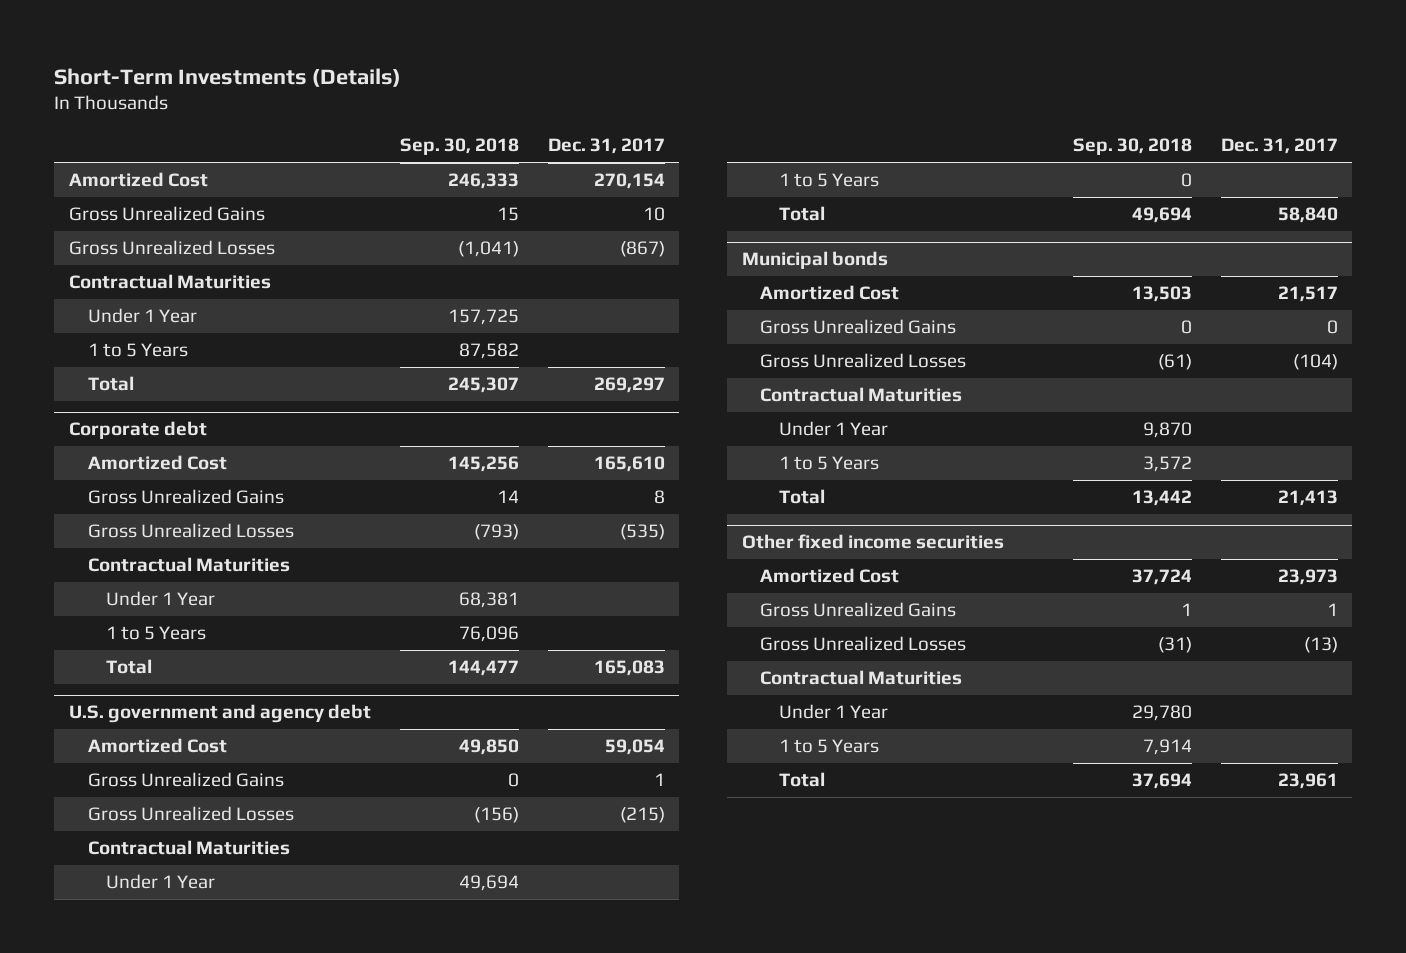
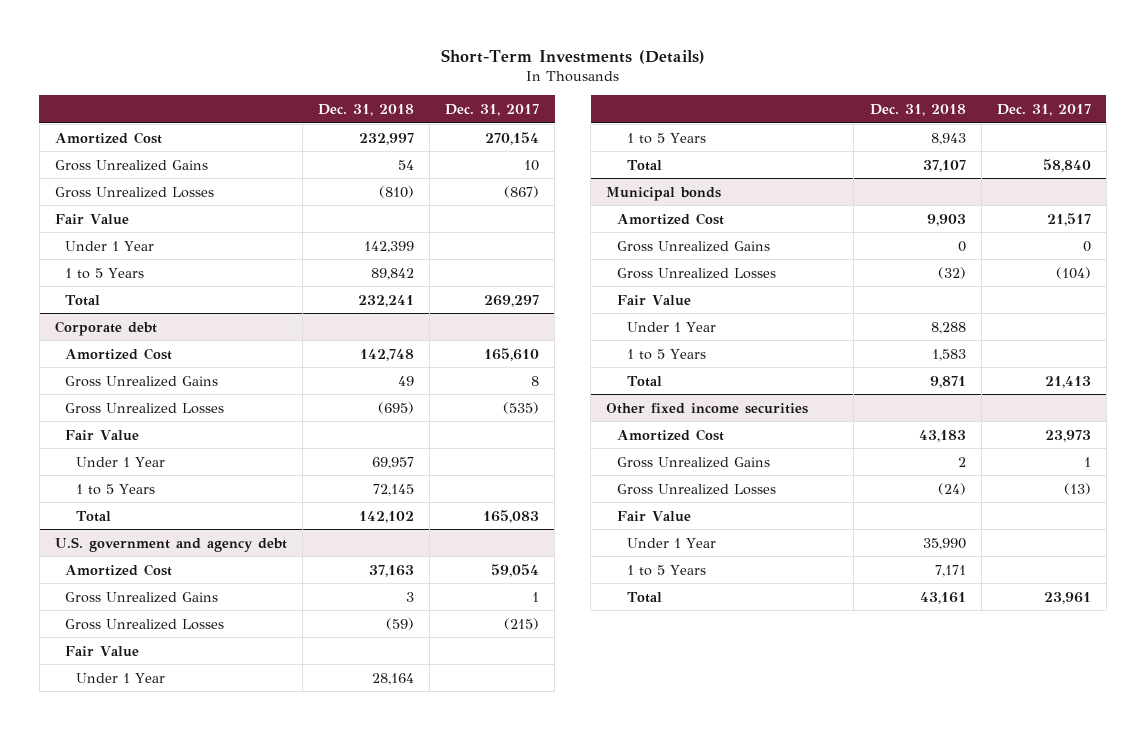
[399,138,519,156] Sep. 30, 2018 -> none
none -> [318,103,415,116] Dec. 31, 2018
[68,274,271,290] Contractual Maturities -> [54,213,129,225] Fair Value
[87,557,290,573] Contractual Maturities -> [65,429,140,441] Fair Value
[87,840,290,856] Contractual Maturities -> [65,645,140,657] Fair Value
[760,387,963,403] Contractual Maturities -> [616,294,691,306] Fair Value
[760,670,963,686] Contractual Maturities -> [616,510,691,522] Fair Value

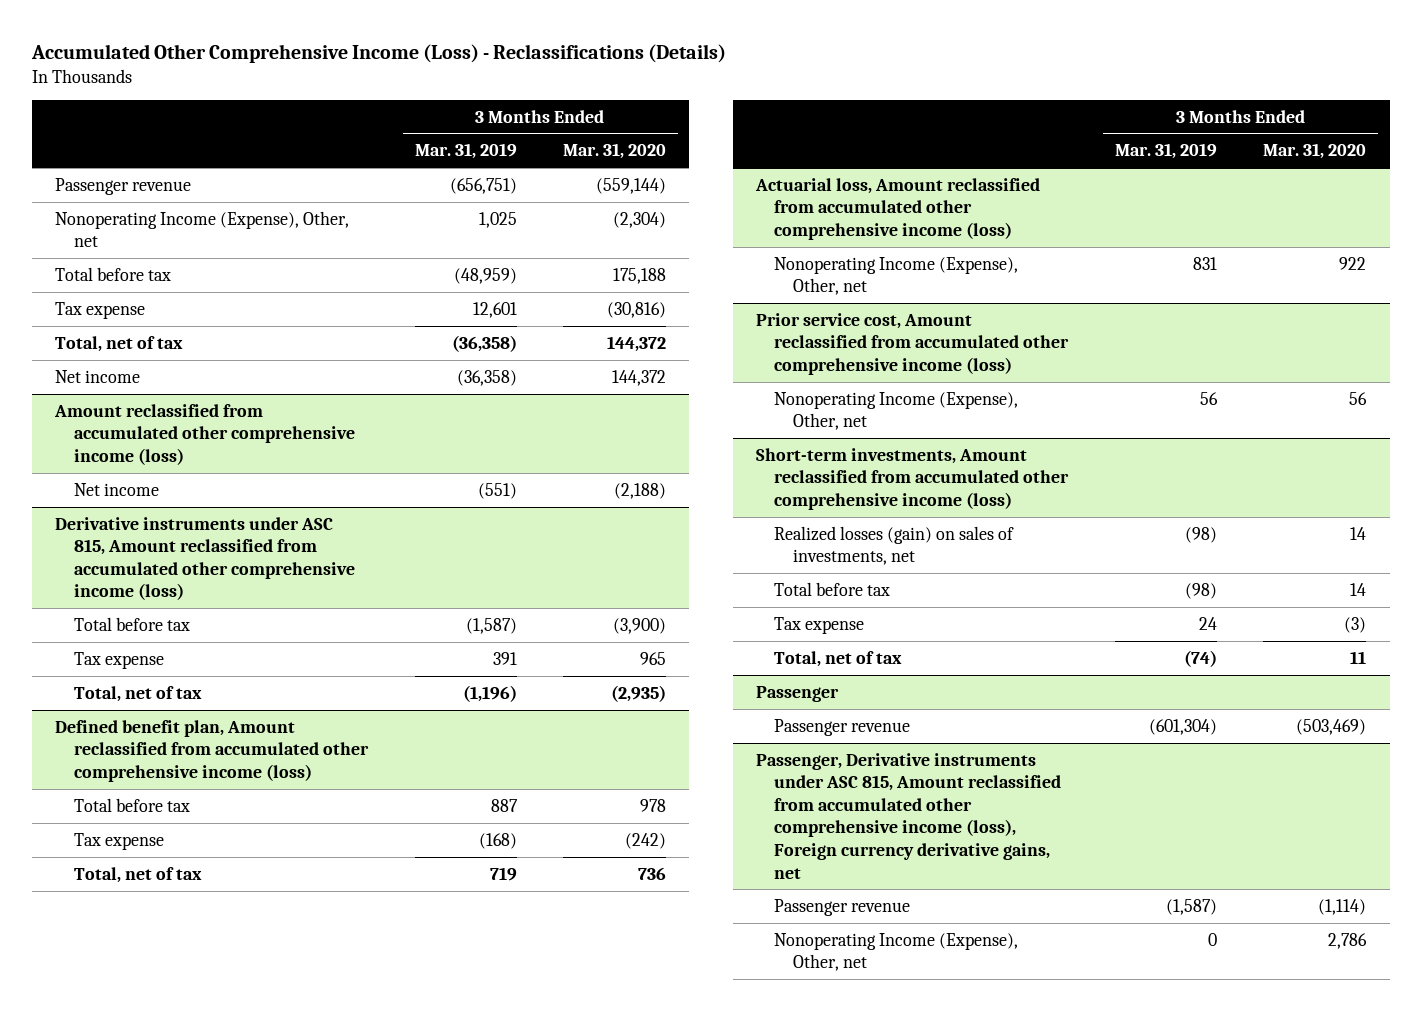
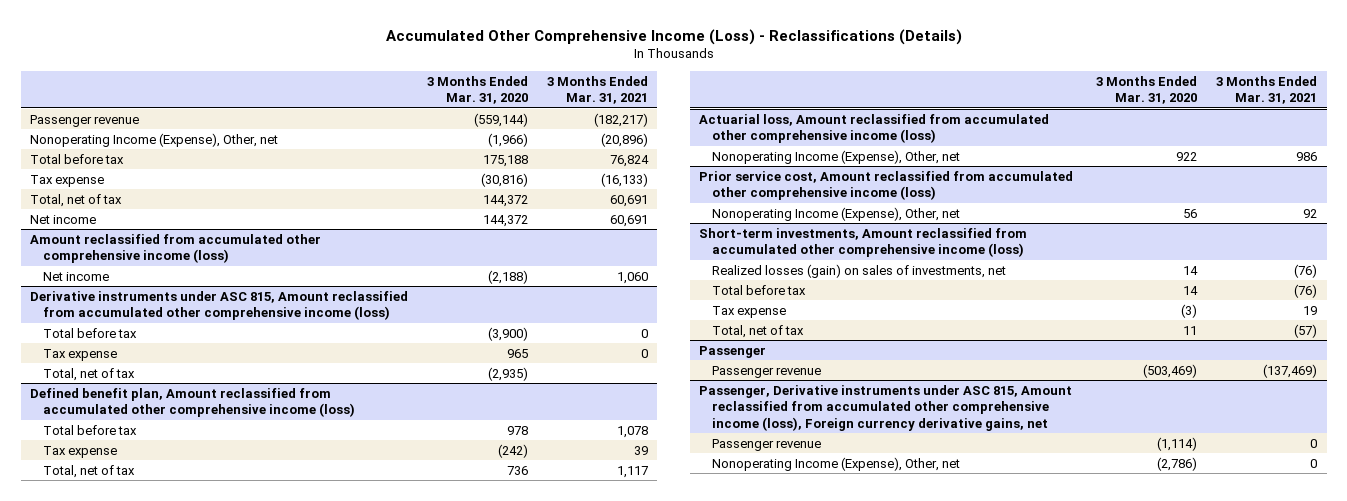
[414,143,517,160] Mar. 31, 2019 -> none
none -> [546,75,648,105] 3 Months Ended Mar. 31, 2021
[612,211,666,228] (2,304) -> [488,132,529,147] (1,966)
[1328,932,1368,949] 2,786 -> [1157,456,1198,471] (2,786)

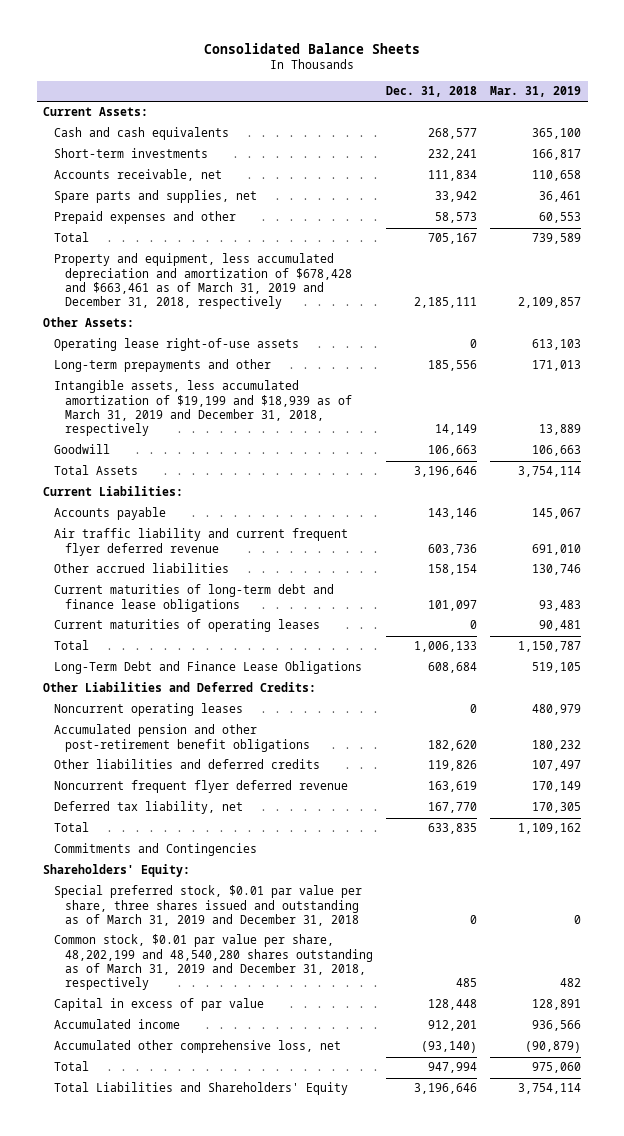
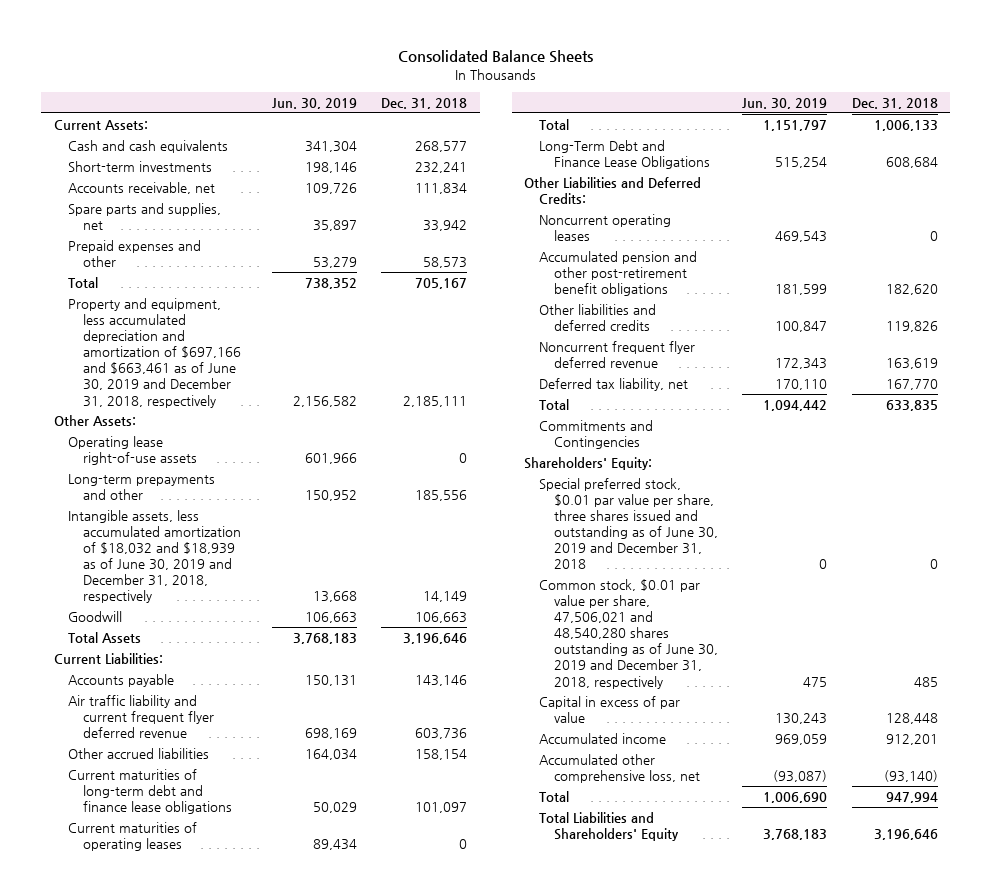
[489,86,581,98] Mar. 31, 2019 -> none
none -> [271,97,357,109] Jun. 30, 2019
[53,253,352,310] Property and equipment, less accumulated depreciation and amortization of $678,428 and $663,461 as of March 31, 2019 and December 31, 2018, respectively -> [68,297,242,408] Property and equipment, less accumulated depreciation and amortization of $697,166 and $663,461 as of June 30, 2019 and December 31, 2018, respectively
[53,380,352,437] Intangible assets, less accumulated amortization of $19,199 and $18,939 as of March 31, 2019 and December 31, 2018, respectively -> [68,509,242,604] Intangible assets, less accumulated amortization of $18,032 and $18,939 as of June 30, 2019 and December 31, 2018, respectively
[53,885,362,927] Special preferred stock, $0.01 par value per share, three shares issued and outstanding as of March 31, 2019 and December 31, 2018 -> [539,477,718,570] Special preferred stock, $0.01 par value per share, three shares issued and outstanding as of June 30, 2019 and December 31, 2018
[53,934,373,991] Common stock, $0.01 par value per share, 48,202,199 and 48,540,280 shares outstanding as of March 31, 2019 and December 31, 2018, respectively -> [539,578,718,689] Common stock, $0.01 par value per share, 47,506,021 and 48,540,280 shares outstanding as of June 30, 2019 and December 31, 2018, respectively

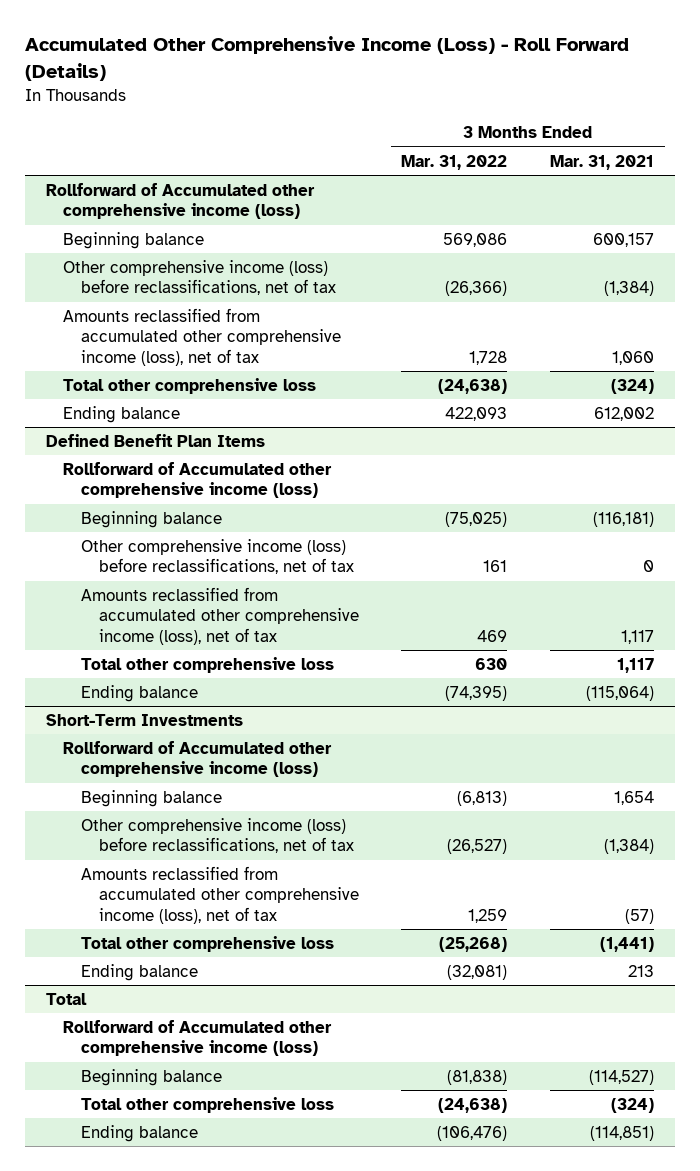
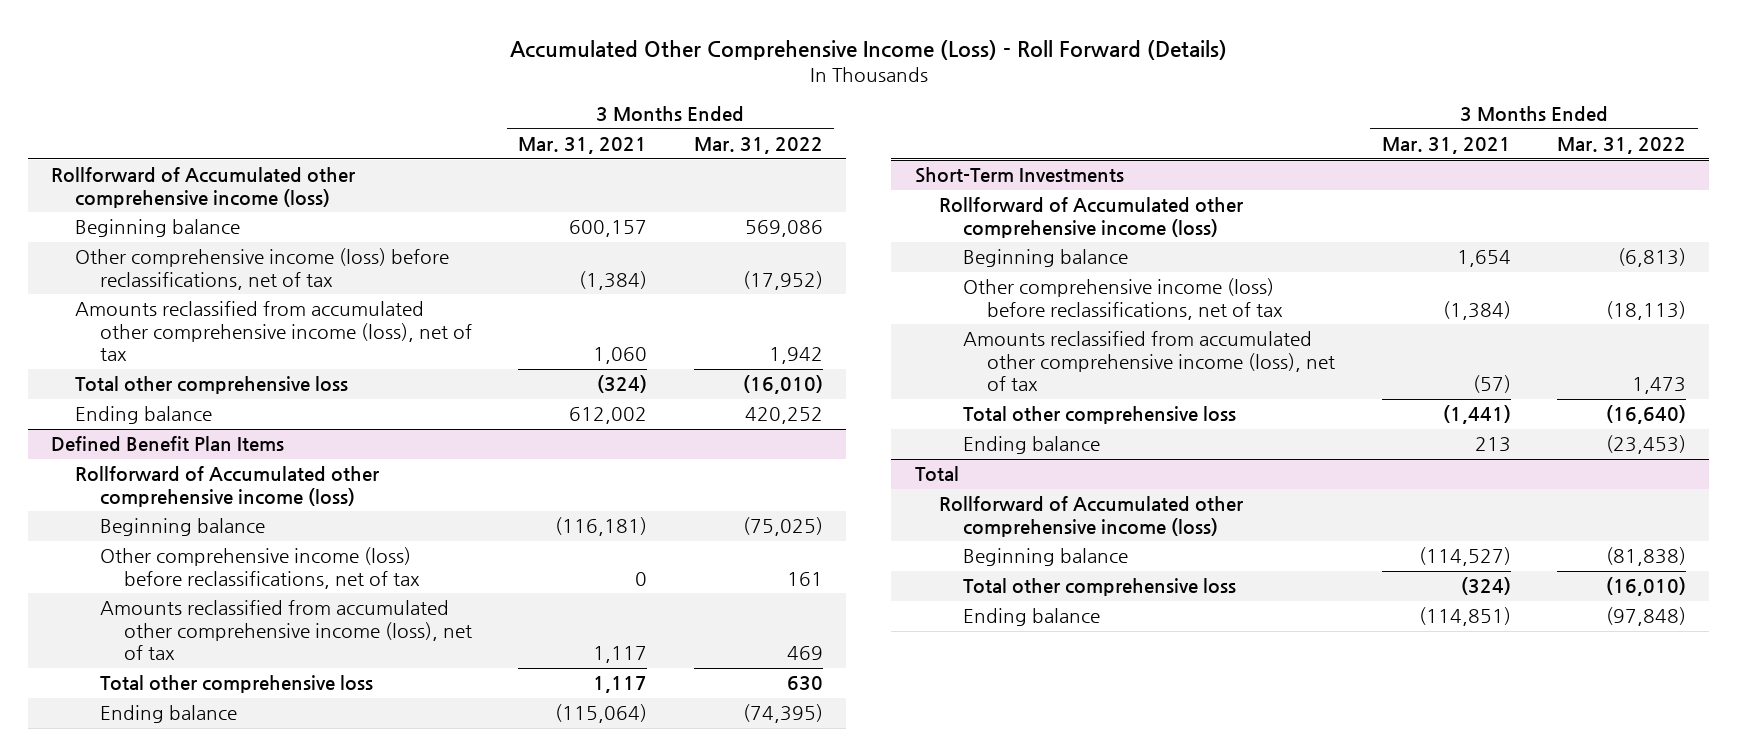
[445,281,508,297] (26,366) -> [742,270,823,290] (17,952)
[469,350,508,365] 1,728 -> [768,347,823,365] 1,942
[438,379,508,395] (24,638) -> [742,375,823,395] (16,010)
[445,407,508,422] 422,093 -> [744,407,823,425] 420,252
[447,839,508,855] (26,527) -> [1606,300,1687,320] (18,113)
[468,908,508,923] 1,259 -> [1632,377,1687,395] 1,473
[439,937,508,953] (25,268) -> [1606,405,1687,425] (16,640)
[447,965,508,981] (32,081) -> [1606,435,1687,455] (23,453)
[438,1098,508,1114] (24,638) -> [1606,577,1687,597] (16,010)
[437,1126,508,1142] (106,476) -> [1606,607,1687,627] (97,848)

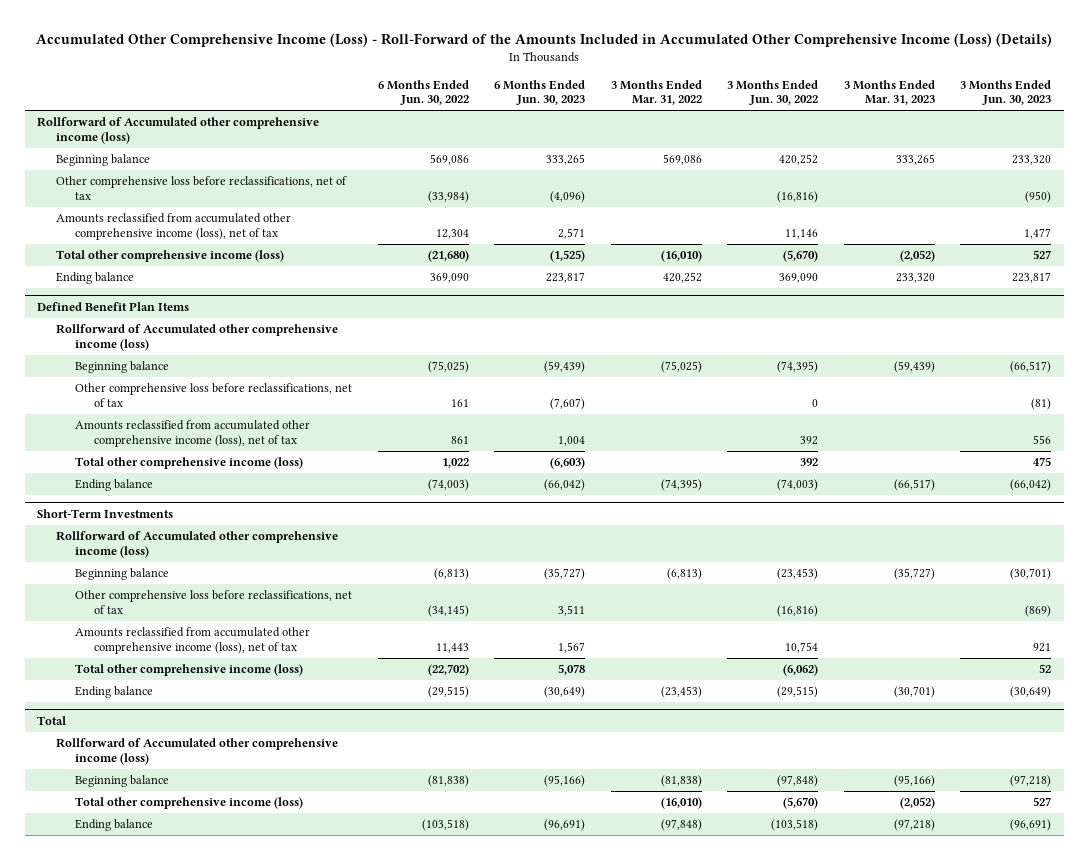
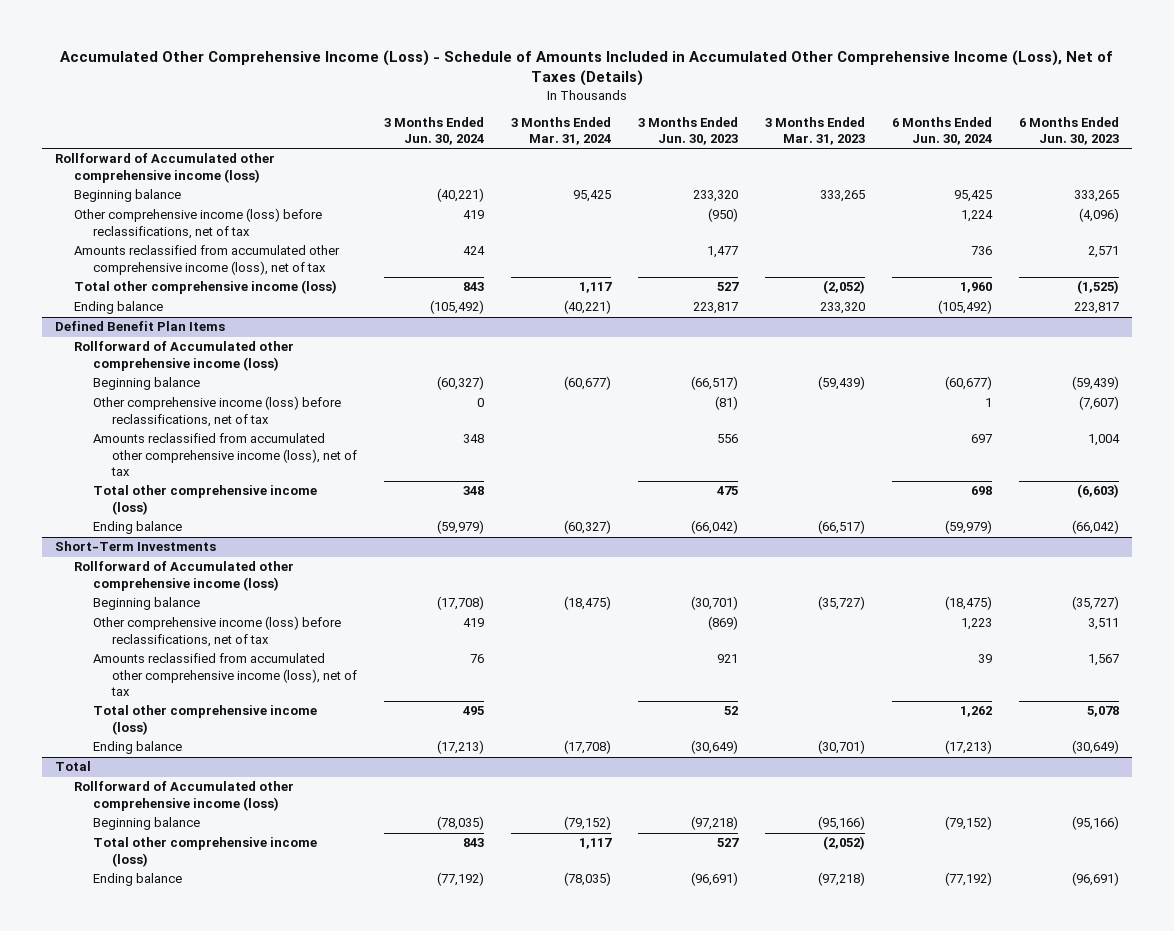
[36,32,1053,47] Accumulated Other Comprehensive Income (Loss) - Roll-Forward of the Amounts Included in Accumulated Other Comprehensive Income (Loss) (Details) -> [60,50,1114,87] Accumulated Other Comprehensive Income (Loss) - Schedule of Amounts Included in Accumulated Other Comprehensive Income (Loss), Net of Taxes (Details)
[377,79,469,106] 6 Months Ended Jun. 30, 2022 -> none
[610,79,702,106] 3 Months Ended Mar. 31, 2022 -> none
[727,79,819,106] 3 Months Ended Jun. 30, 2022 -> none
none -> [383,116,484,146] 3 Months Ended Jun. 30, 2024
none -> [510,116,611,146] 3 Months Ended Mar. 31, 2024
none -> [891,116,992,146] 6 Months Ended Jun. 30, 2024
[56,176,348,200] Other comprehensive loss before reclassifications, net of tax -> [74,208,323,239] Other comprehensive income (loss) before reclassifications, net of tax
[74,383,352,407] Other comprehensive loss before reclassifications, net of tax -> [93,396,342,427] Other comprehensive income (loss) before reclassifications, net of tax
[74,590,352,614] Other comprehensive loss before reclassifications, net of tax -> [93,616,342,647] Other comprehensive income (loss) before reclassifications, net of tax

